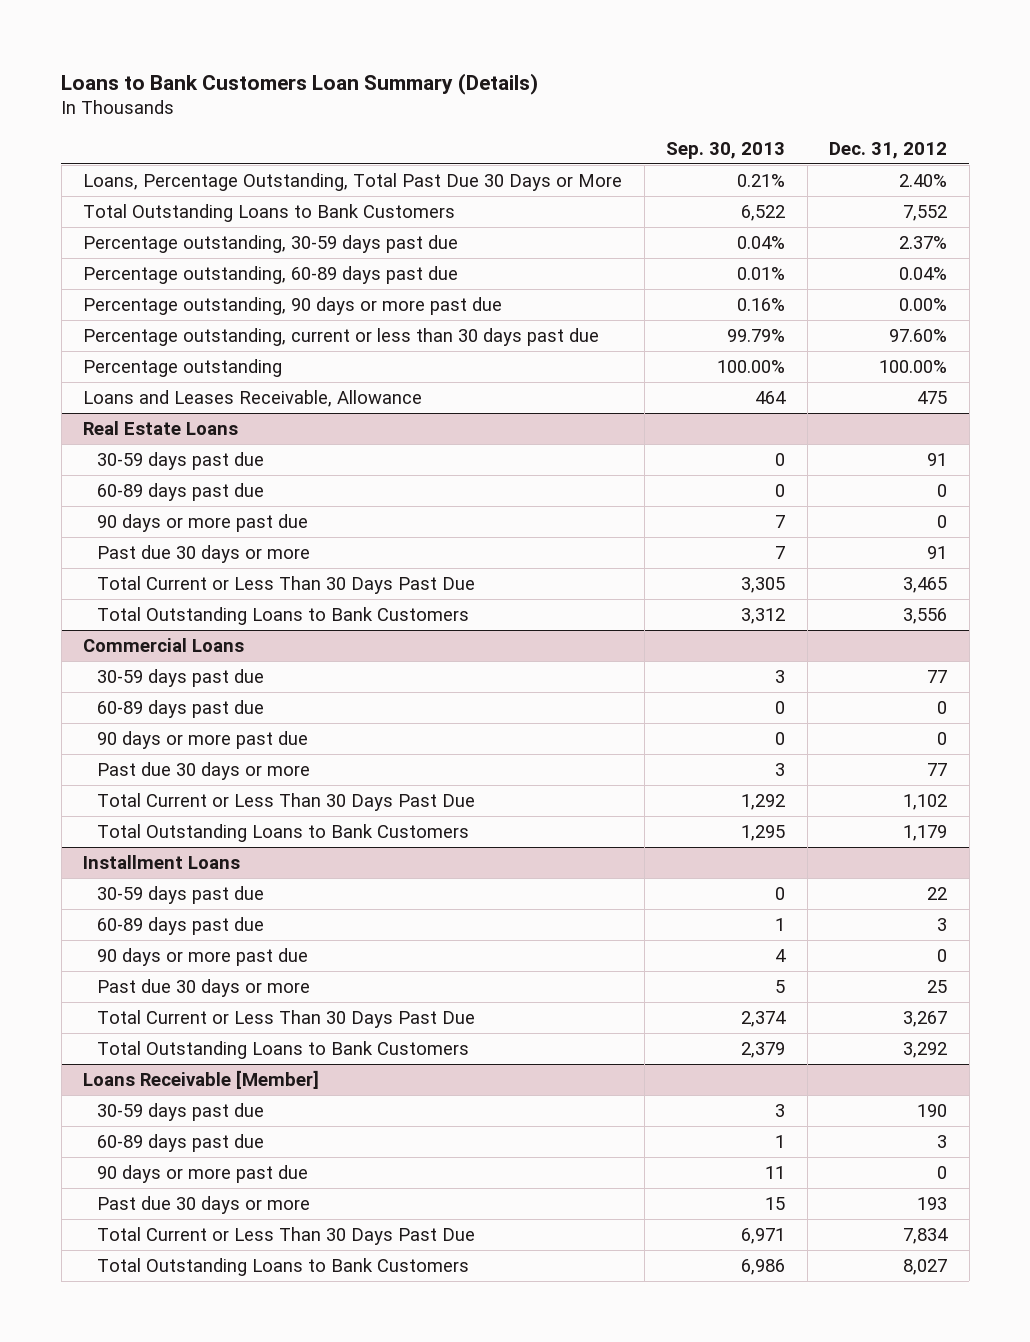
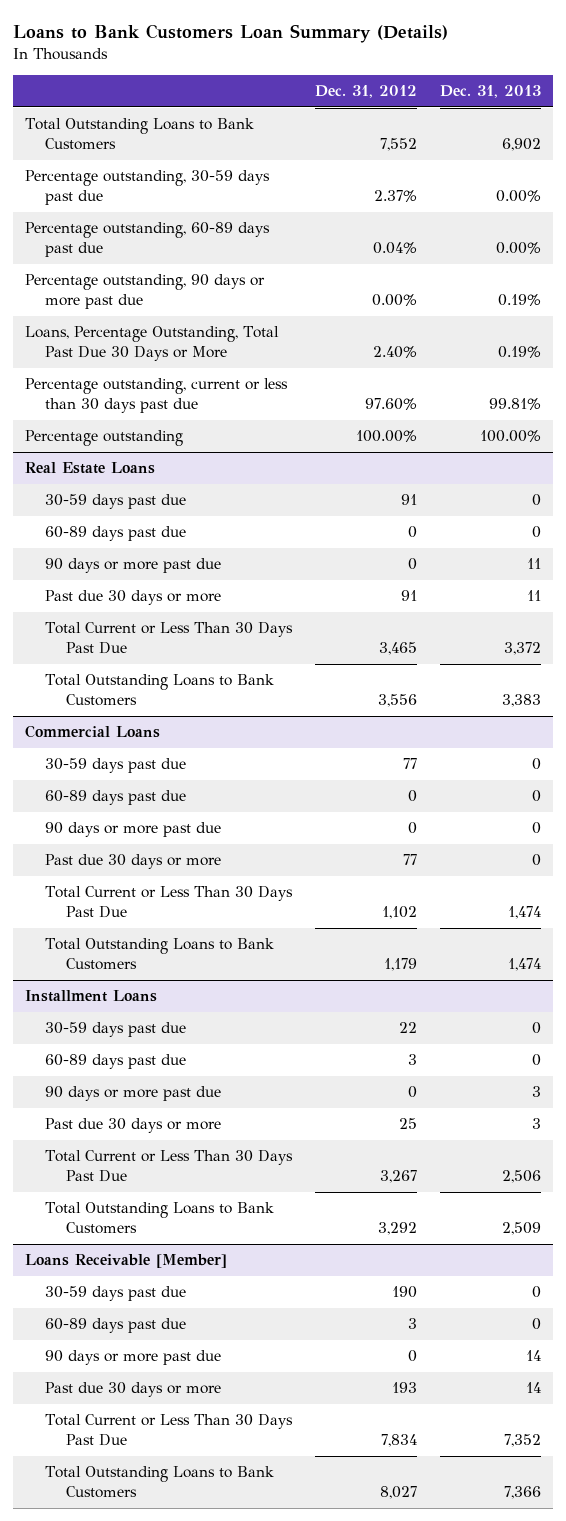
[666,141,786,159] Sep. 30, 2013 -> none
none -> [440,85,542,99] Dec. 31, 2013
[83,172,623,191] Loans, Percentage Outstanding, Total Past Due 30 Days or More -> [24,326,279,362] Loans, Percentage Outstanding, Total Past Due 30 Days or More
[83,389,423,407] Loans and Leases Receivable, Allowance -> none

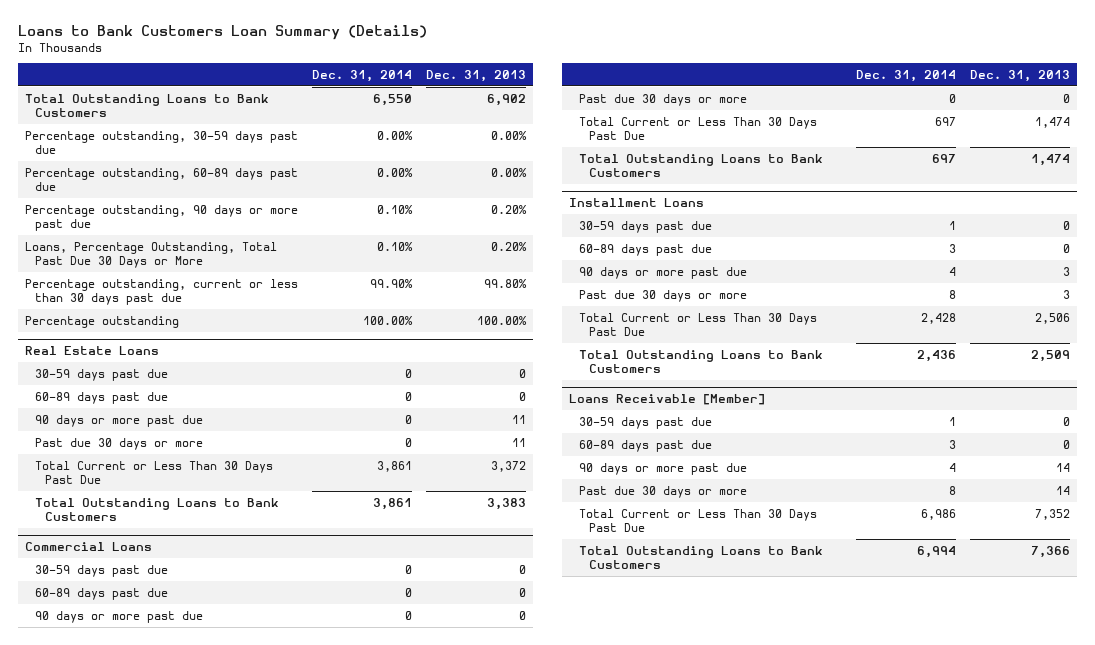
[315,85,418,99] Dec. 31, 2012 -> none
none -> [312,69,413,82] Dec. 31, 2014
[498,294,542,307] 0.19% -> [491,204,528,214] 0.20%
[498,346,542,359] 0.19% -> [491,241,528,251] 0.20%
[489,398,542,411] 99.81% -> [484,278,528,288] 99.80%

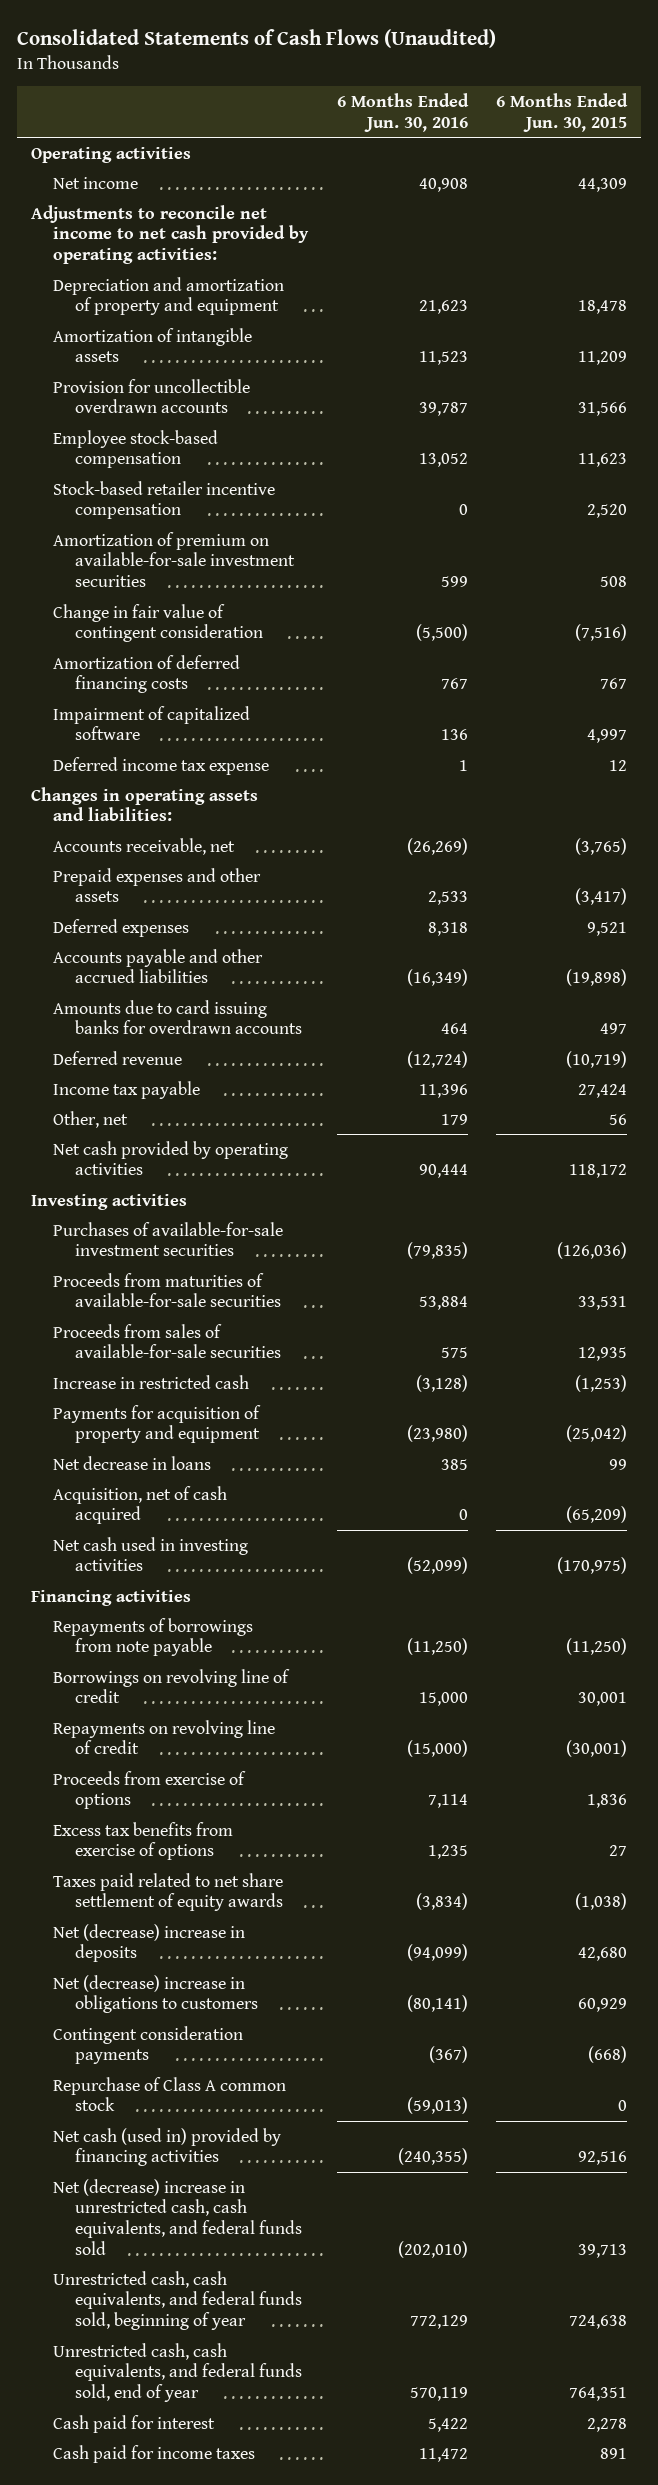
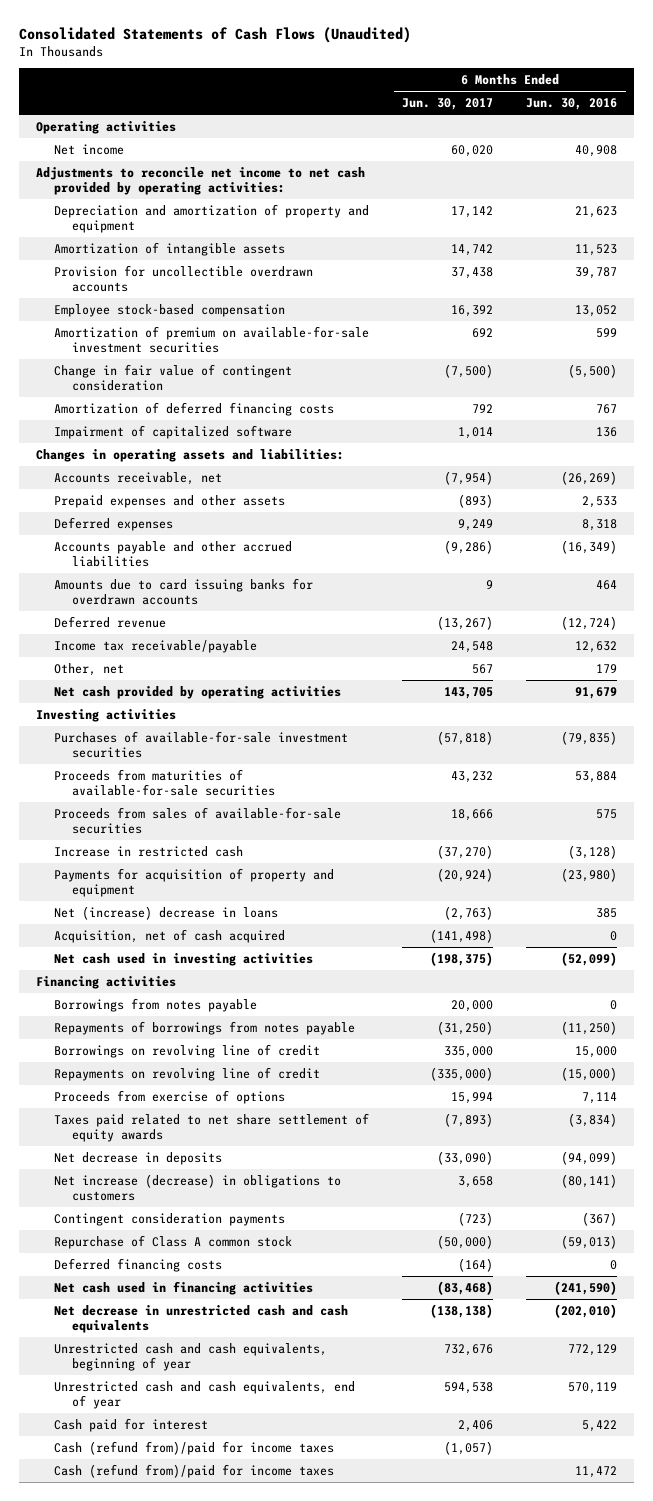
[495,92,628,132] 6 Months Ended Jun. 30, 2015 -> none
none -> [402,97,494,110] Jun. 30, 2017
[53,480,276,520] Stock-based retailer incentive compensation -> none
[53,756,270,775] Deferred income tax expense -> none
[53,1080,201,1099] Income tax payable -> [54,639,258,653] Income tax receivable/payable
[418,1083,468,1098] 11,396 -> [575,640,618,653] 12,632
[418,1164,468,1179] 90,444 -> [575,686,618,699] 91,679
[53,1455,212,1470] Net decrease in loans -> [54,905,279,920] Net (increase) decrease in loans
none -> [54,997,258,1012] Borrowings from notes payable
[53,1617,254,1657] Repayments of borrowings from note payable -> [54,1020,356,1035] Repayments of borrowings from notes payable
[53,1821,234,1861] Excess tax benefits from exercise of options -> none
[53,1923,246,1963] Net (decrease) increase in deposits -> [54,1151,223,1165] Net decrease in deposits
[53,1974,259,2014] Net (decrease) increase in obligations to customers -> [54,1173,342,1201] Net increase (decrease) in obligations to customers
none -> [54,1257,223,1272] Deferred financing costs
[53,2127,282,2167] Net cash (used in) provided by financing activities -> [54,1280,314,1295] Net cash used in financing activities
[397,2148,468,2166] (240,355) -> [554,1280,618,1295] (241,590)
[53,2178,303,2255] Net (decrease) increase in unrestricted cash, cash equivalents, and federal funds sold -> [54,1304,349,1333] Net decrease in unrestricted cash and cash equivalents
[53,2270,303,2330] Unrestricted cash, cash equivalents, and federal funds sold, beginning of year -> [54,1342,328,1371] Unrestricted cash and cash equivalents, beginning of year
[53,2342,303,2402] Unrestricted cash, cash equivalents, and federal funds sold, end of year -> [54,1380,356,1409] Unrestricted cash and cash equivalents, end of year
none -> [54,1440,335,1455] Cash (refund from)/paid for income taxes
[53,2444,256,2463] Cash paid for income taxes -> [54,1463,335,1478] Cash (refund from)/paid for income taxes

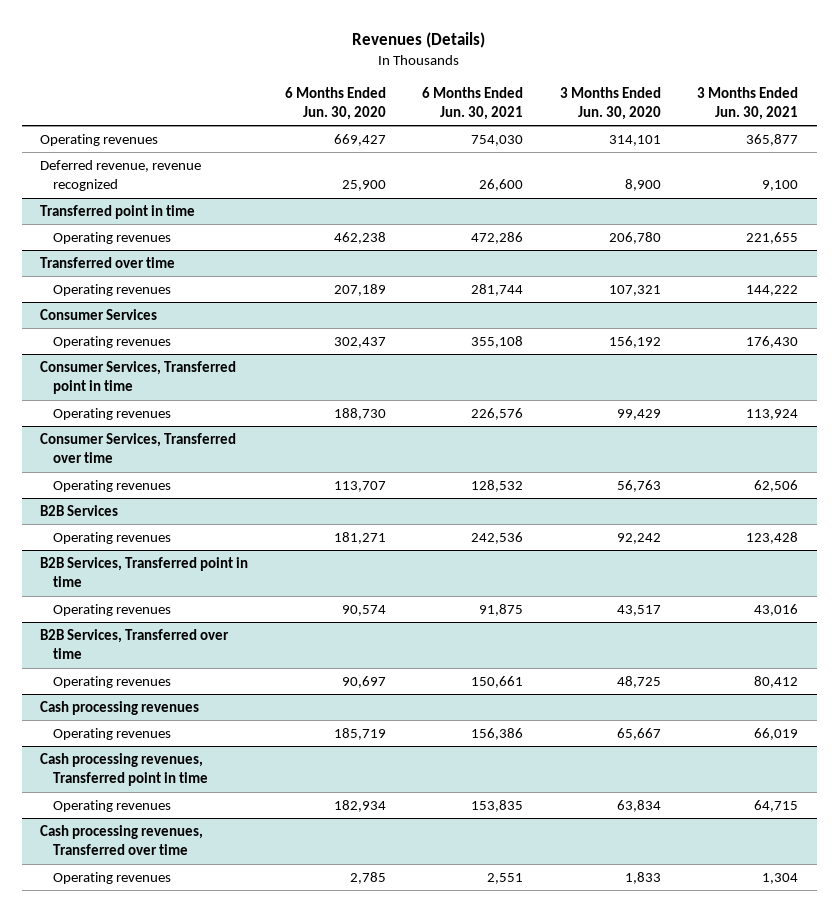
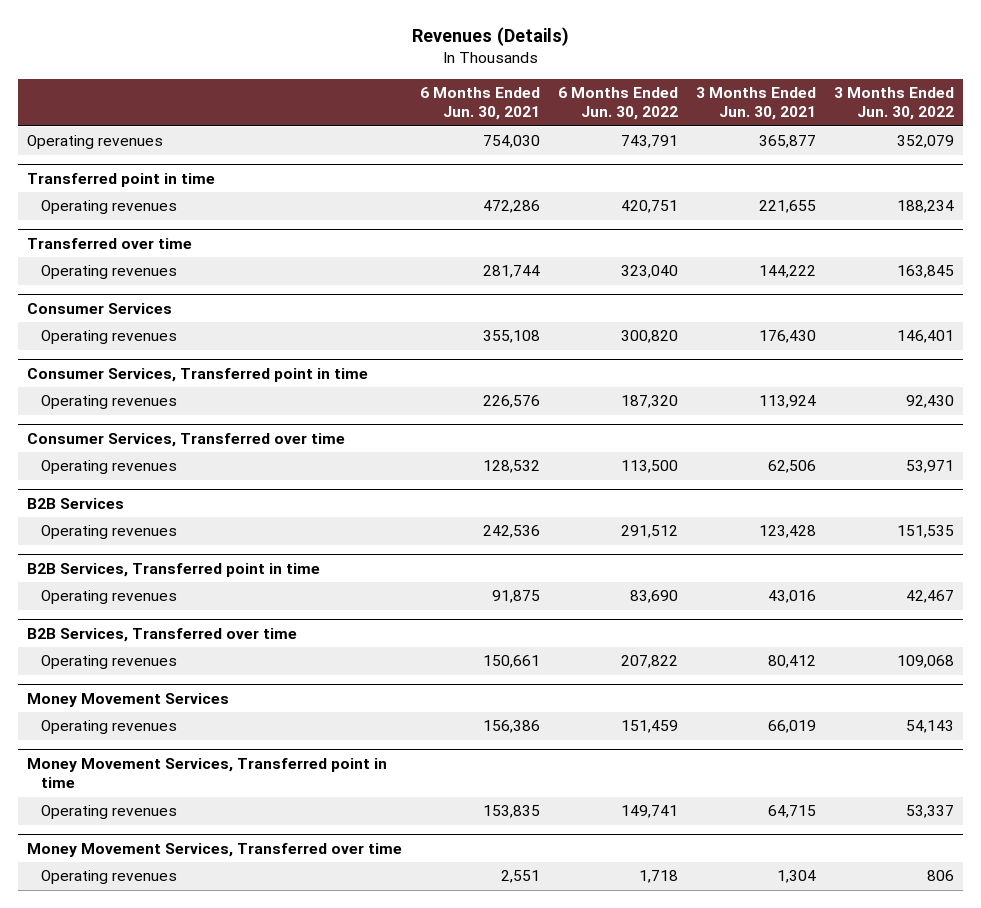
[284,86,386,121] 6 Months Ended Jun. 30, 2020 -> none
[559,86,661,121] 3 Months Ended Jun. 30, 2020 -> none
none -> [558,87,679,121] 6 Months Ended Jun. 30, 2022
none -> [834,87,955,121] 3 Months Ended Jun. 30, 2022
[39,160,201,192] Deferred revenue, revenue recognized -> none
[39,701,199,716] Cash processing revenues -> [27,692,230,707] Money Movement Services
[39,753,208,787] Cash processing revenues, Transferred point in time -> none
none -> [27,757,388,789] Money Movement Services, Transferred point in time
[39,825,203,856] Cash processing revenues, Transferred over time -> none
none -> [27,842,403,857] Money Movement Services, Transferred over time

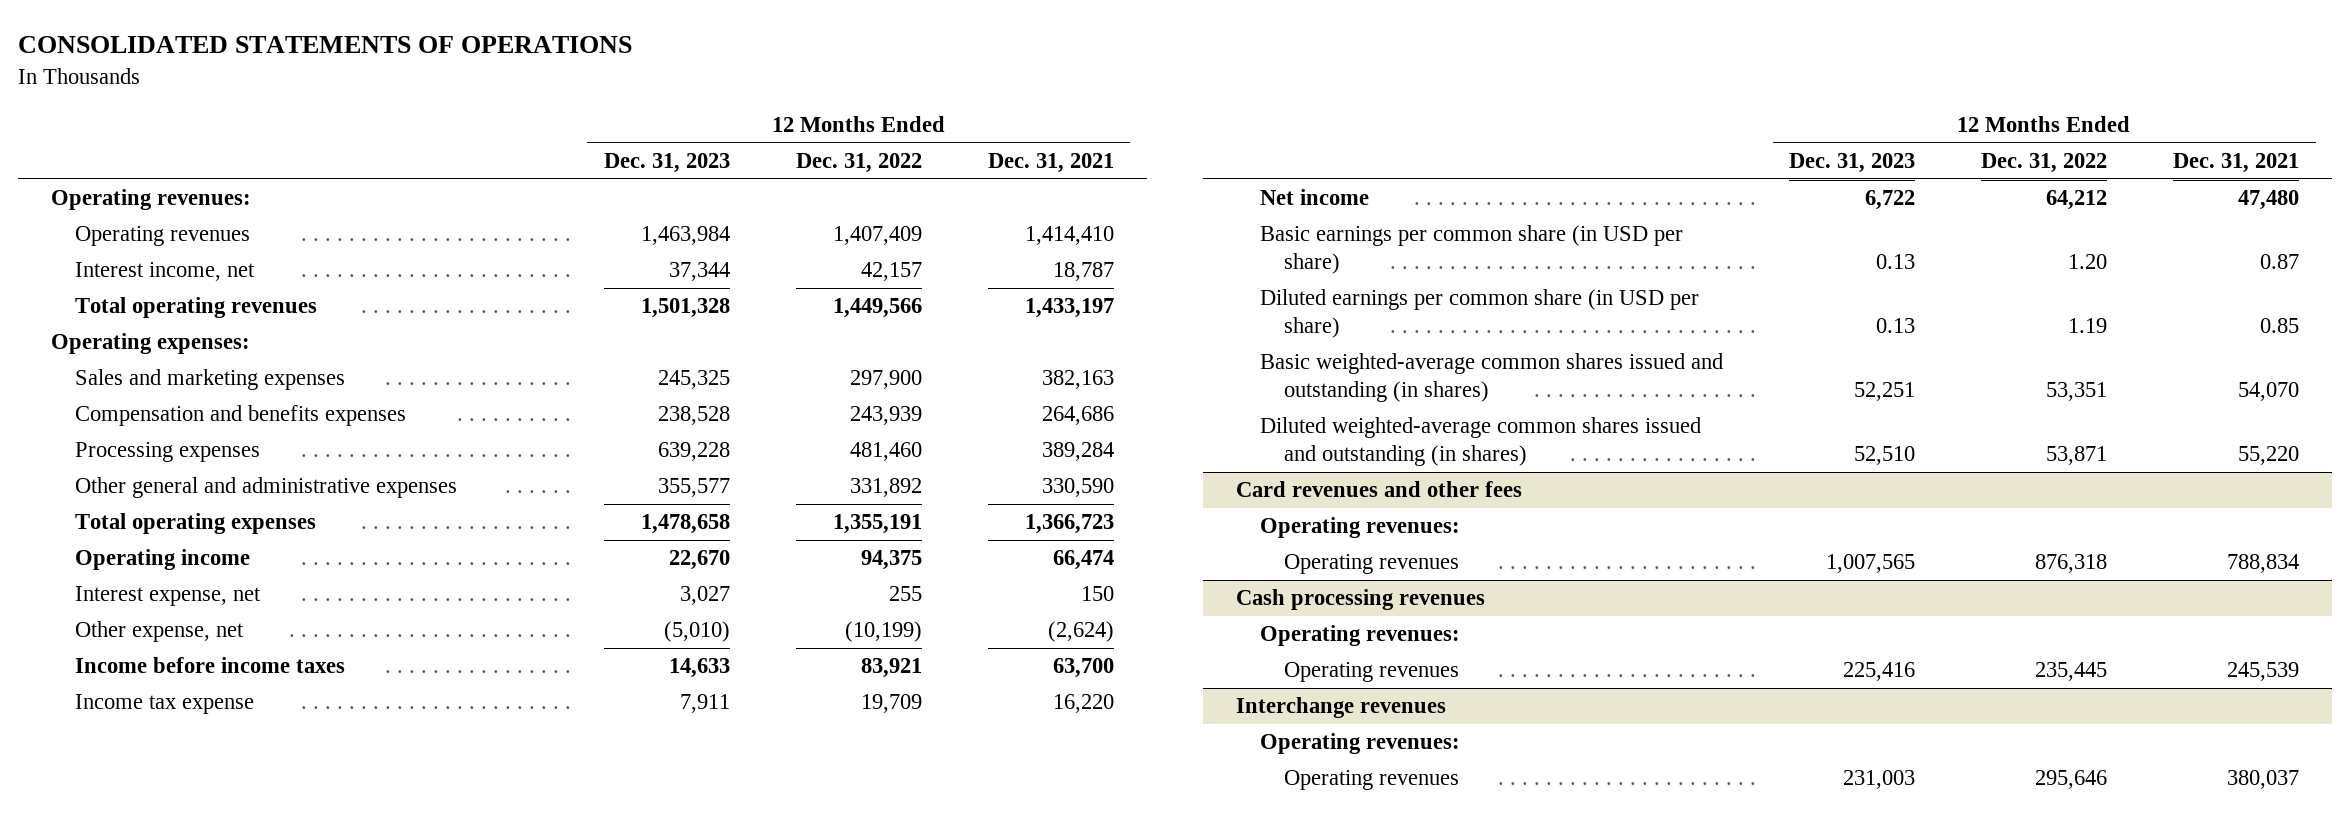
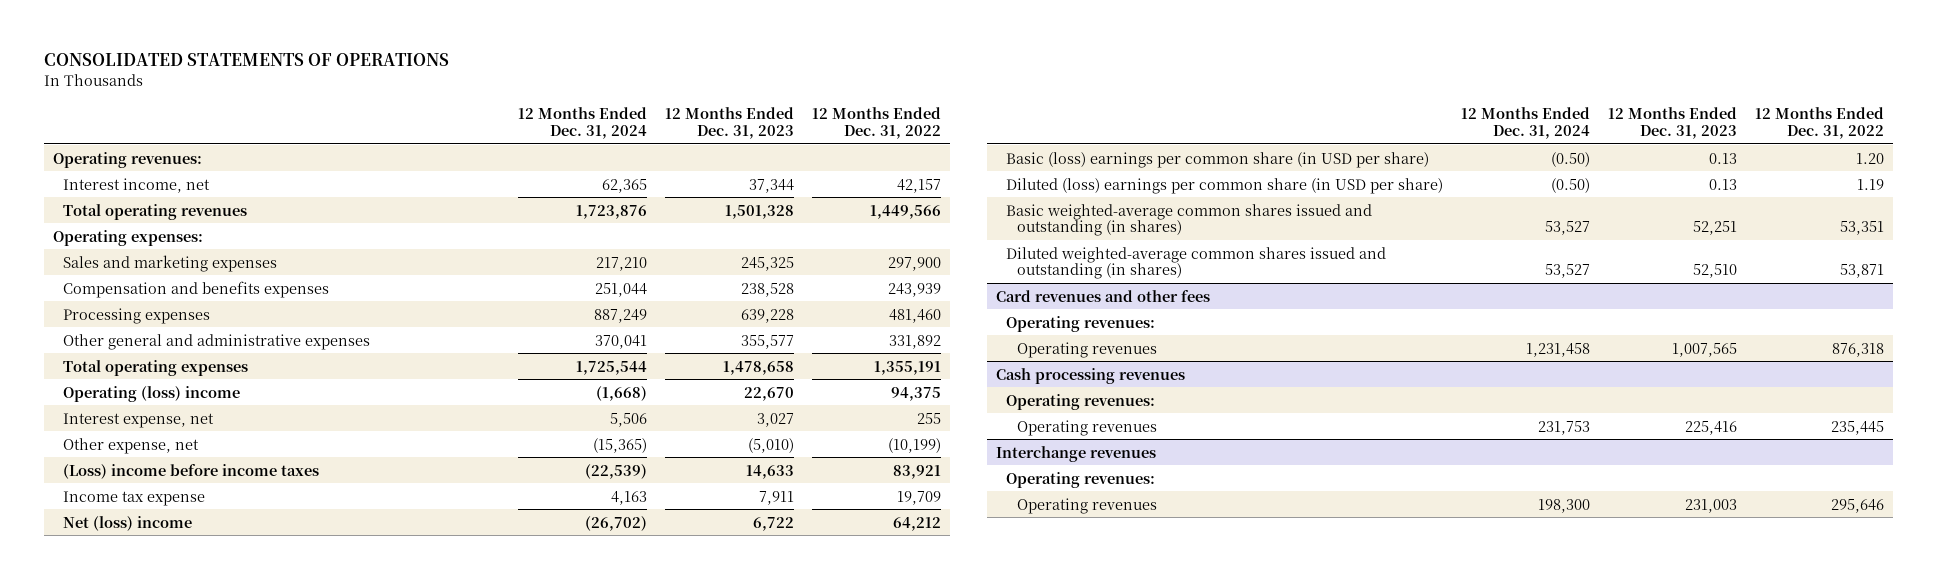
[987,152,1114,173] Dec. 31, 2021 -> none
none -> [518,107,648,140] 12 Months Ended Dec. 31, 2024
[74,226,250,247] Operating revenues -> none
[74,549,250,571] Operating income -> [63,385,241,402] Operating (loss) income
[74,657,345,674] Income before income taxes -> [63,463,320,479] (Loss) income before income taxes
[1260,189,1370,206] Net income -> [63,515,193,531] Net (loss) income
[1260,225,1684,275] Basic earnings per common share (in USD per share) -> [1006,151,1430,168] Basic (loss) earnings per common share (in USD per share)
[1260,289,1700,339] Diluted earnings per common share (in USD per share) -> [1006,177,1444,194] Diluted (loss) earnings per common share (in USD per share)

